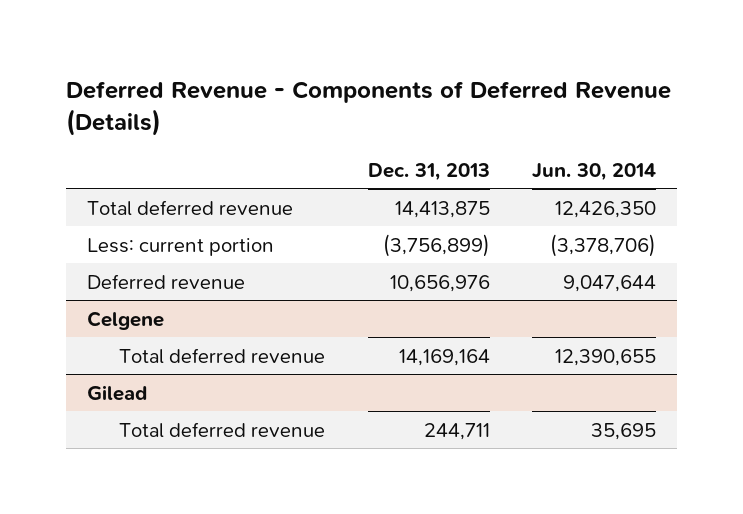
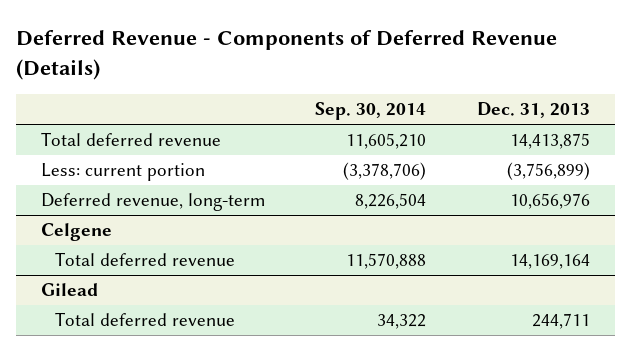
[532,162,657,181] Jun. 30, 2014 -> none
none -> [315,102,427,121] Sep. 30, 2014
[87,273,246,289] Deferred revenue -> [41,193,266,212] Deferred revenue, long-term

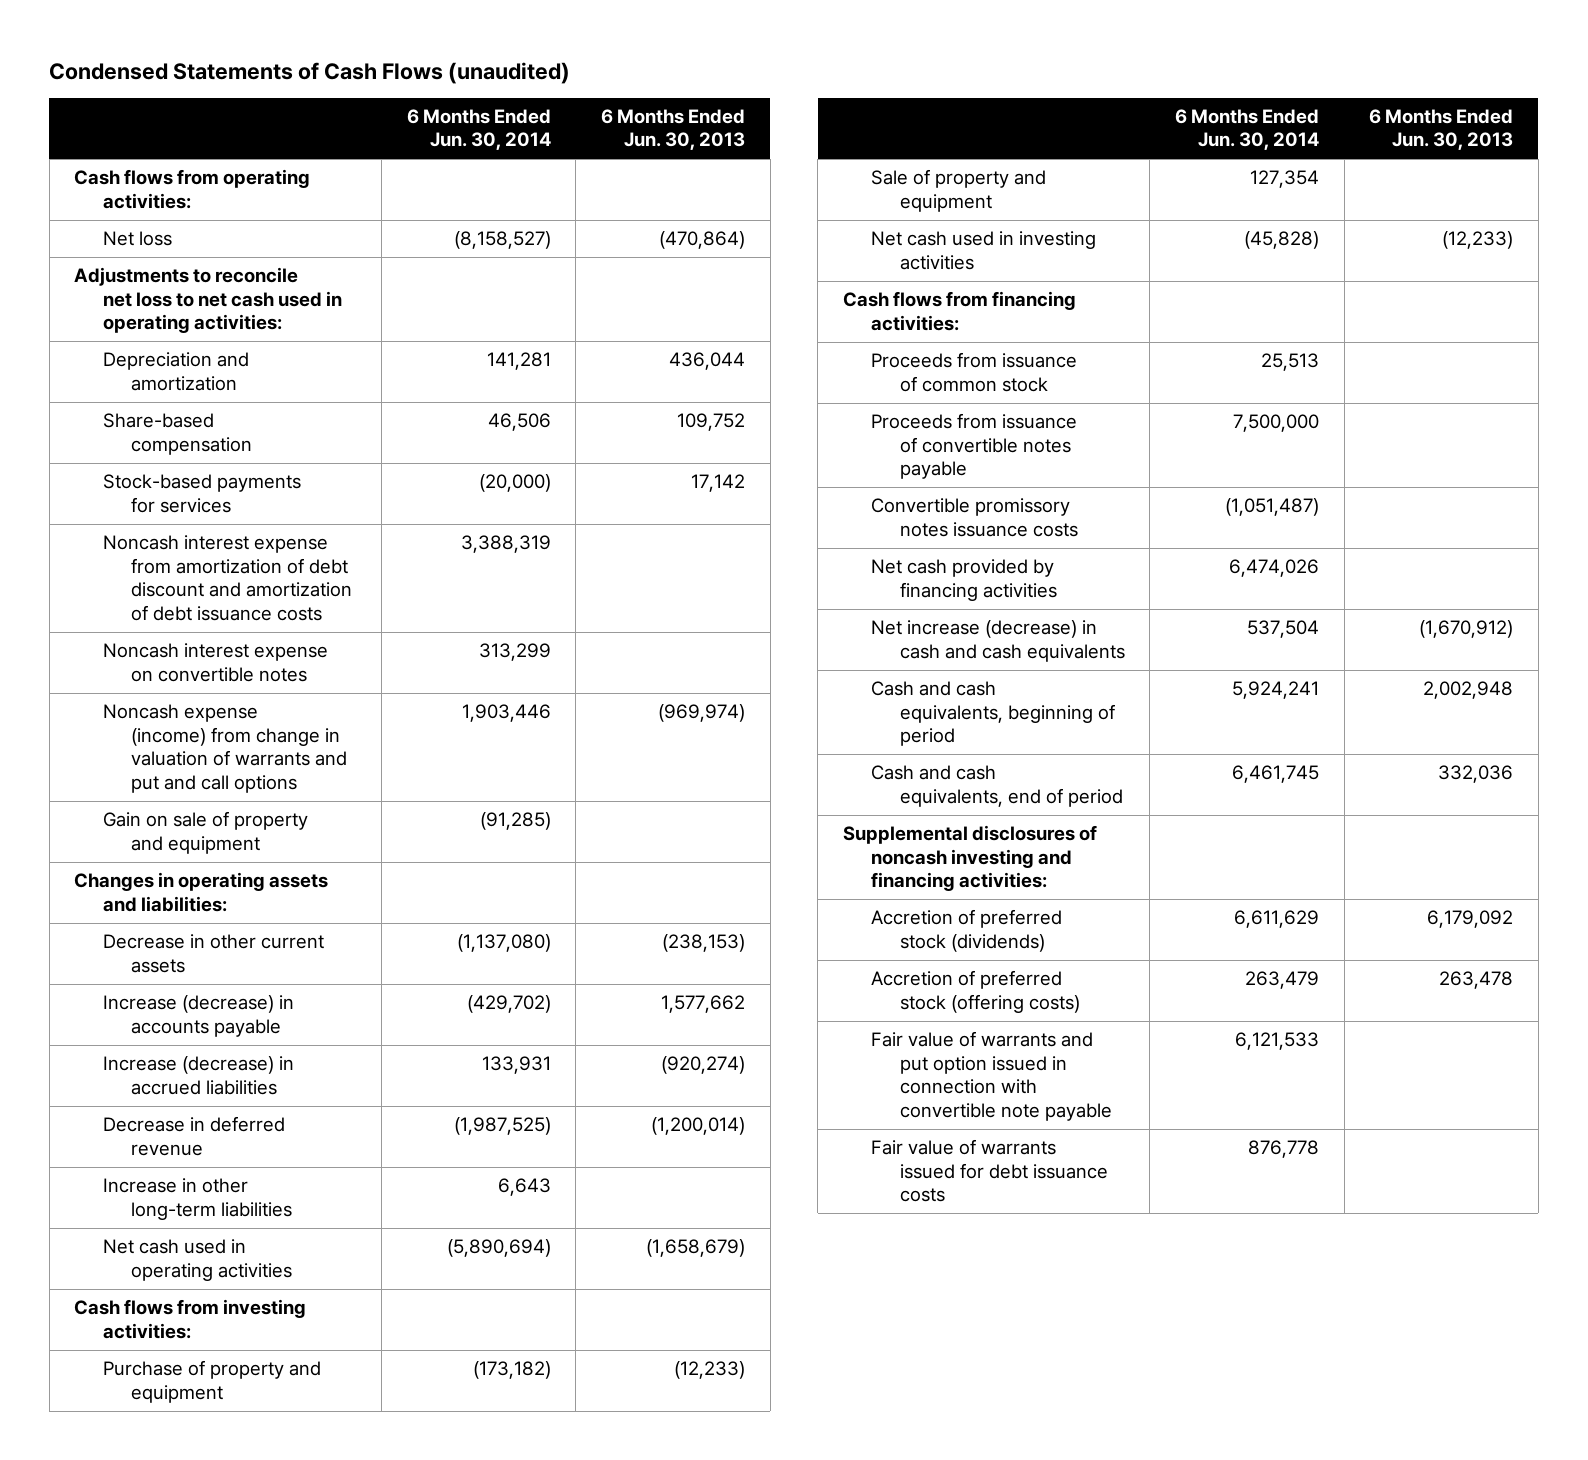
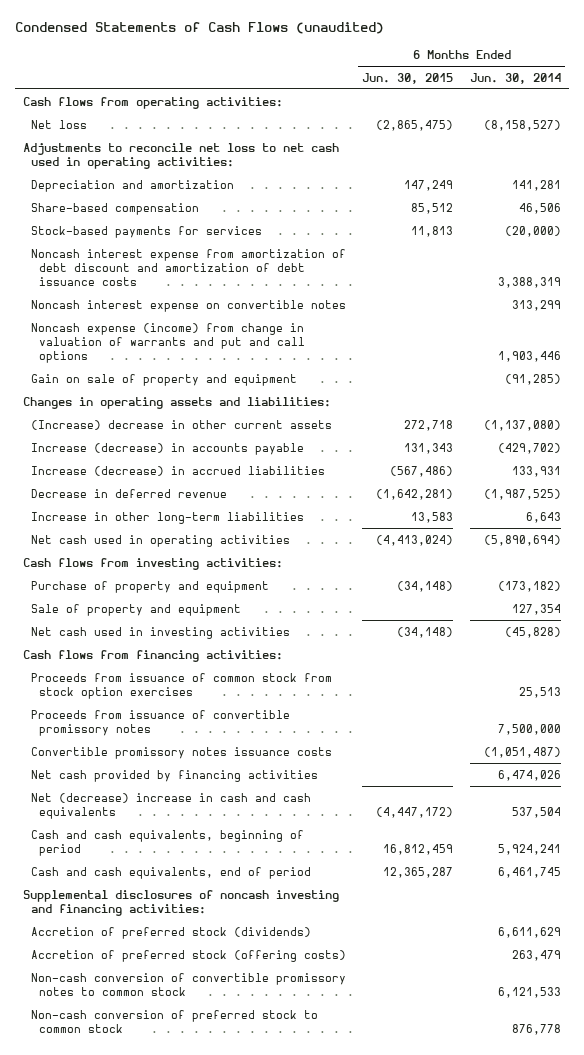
[601,108,746,151] 6 Months Ended Jun. 30, 2013 -> none
none -> [362,72,454,84] Jun. 30, 2015
[102,934,324,973] Decrease in other current assets -> [31,419,333,430] (Increase) decrease in other current assets
[871,352,1078,392] Proceeds from issuance of common stock -> [31,672,333,699] Proceeds from issuance of common stock from stock option exercises
[871,413,1078,480] Proceeds from issuance of convertible notes payable -> [31,709,291,736] Proceeds from issuance of convertible promissory notes
[871,620,1125,662] Net increase (decrease) in cash and cash equivalents -> [31,792,312,819] Net (decrease) increase in cash and cash equivalents
[871,1031,1112,1121] Fair value of warrants and put option issued in connection with convertible note payable -> [31,972,347,996] Non-cash conversion of convertible promissory notes to common stock
[871,1139,1108,1203] Fair value of warrants issued for debt issuance costs -> [31,1009,319,1033] Non-cash conversion of preferred stock to common stock

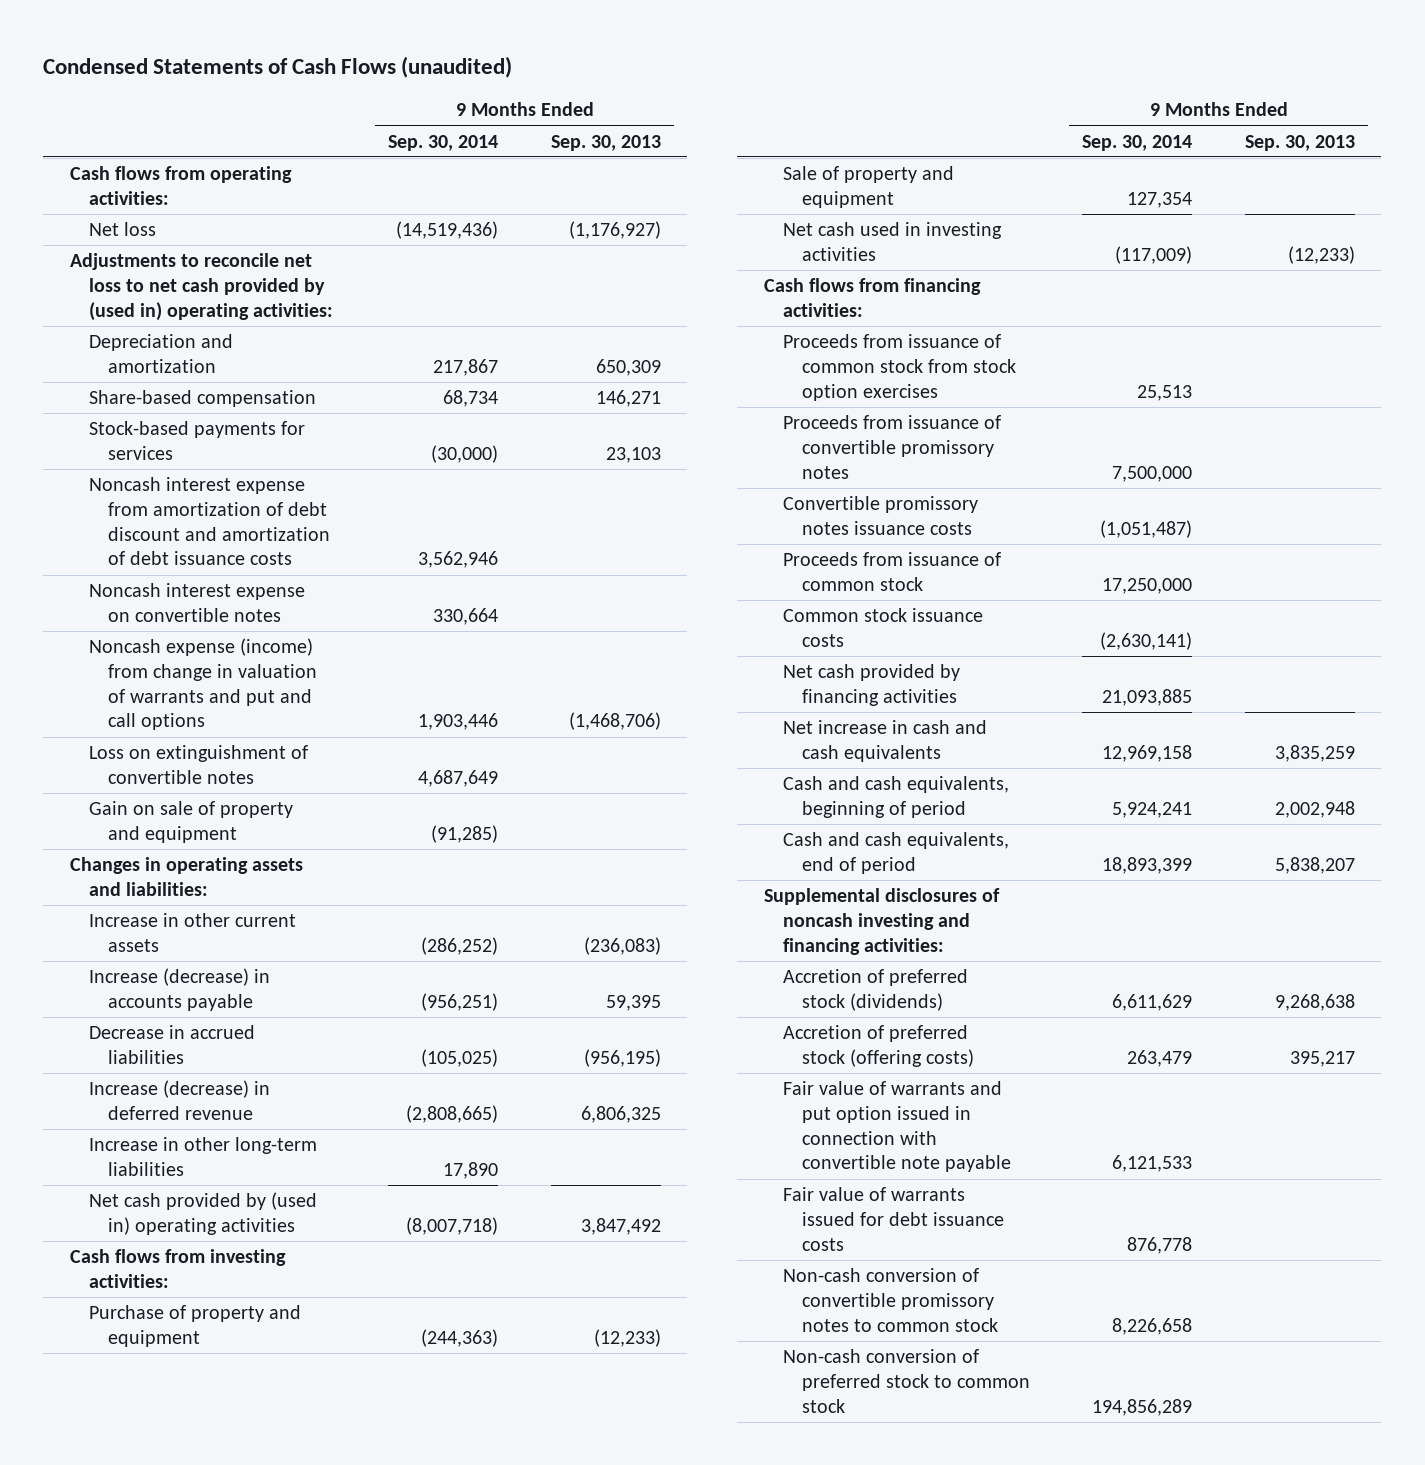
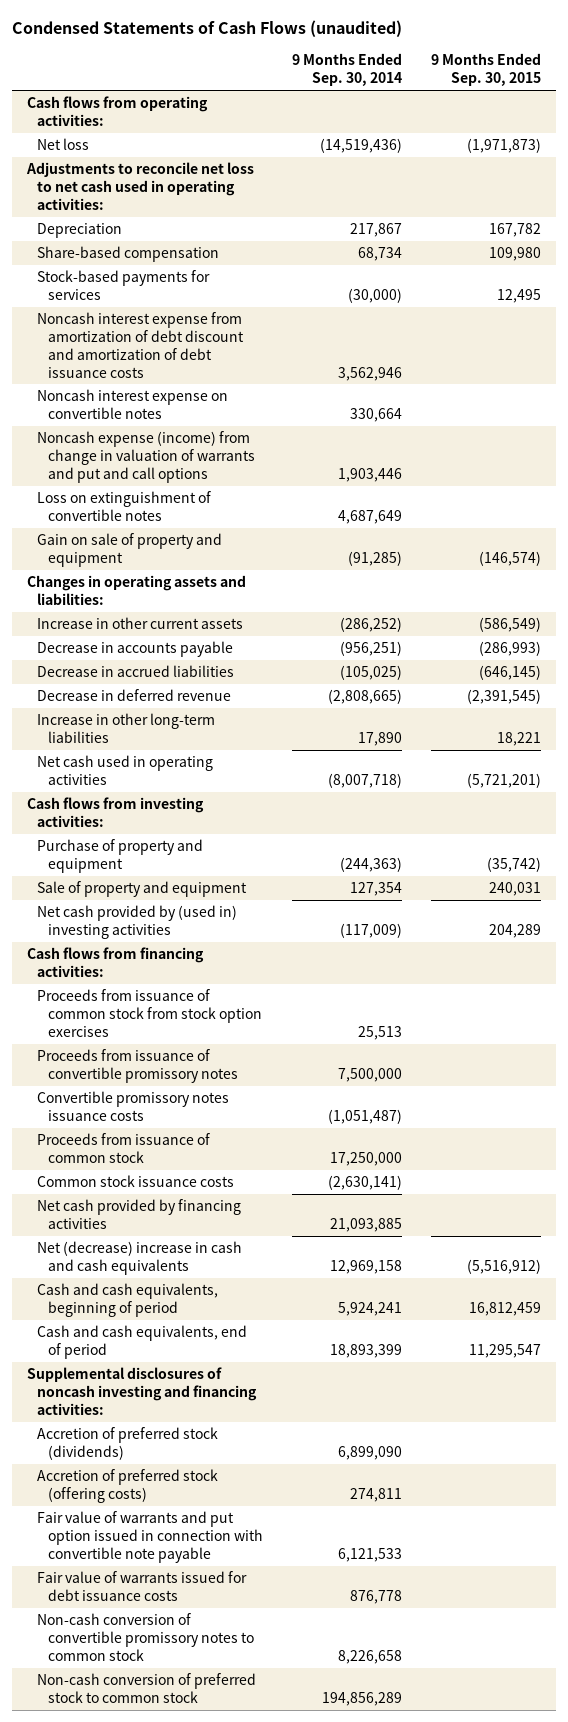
[551,134,662,151] Sep. 30, 2013 -> none
none -> [431,53,542,87] 9 Months Ended Sep. 30, 2015
[69,253,333,321] Adjustments to reconcile net loss to net cash provided by (used in) operating activities: -> [25,162,254,210] Adjustments to reconcile net loss to net cash used in operating activities:
[88,334,233,373] Depreciation and amortization -> [37,223,123,239] Depreciation
[88,968,270,1011] Increase (decrease) in accounts payable -> [37,641,234,658] Decrease in accounts payable
[88,1080,270,1120] Increase (decrease) in deferred revenue -> [37,689,232,702] Decrease in deferred revenue
[88,1192,317,1235] Net cash provided by (used in) operating activities -> [37,755,214,786] Net cash used in operating activities
[782,222,1002,261] Net cash used in investing activities -> [37,905,238,940] Net cash provided by (used in) investing activities
[782,720,987,762] Net increase in cash and cash equivalents -> [37,1241,243,1276] Net (decrease) increase in cash and cash equivalents
[1112,993,1193,1011] 6,611,629 -> [337,1446,402,1461] 6,899,090
[1127,1049,1193,1067] 263,479 -> [349,1488,402,1503] 274,811

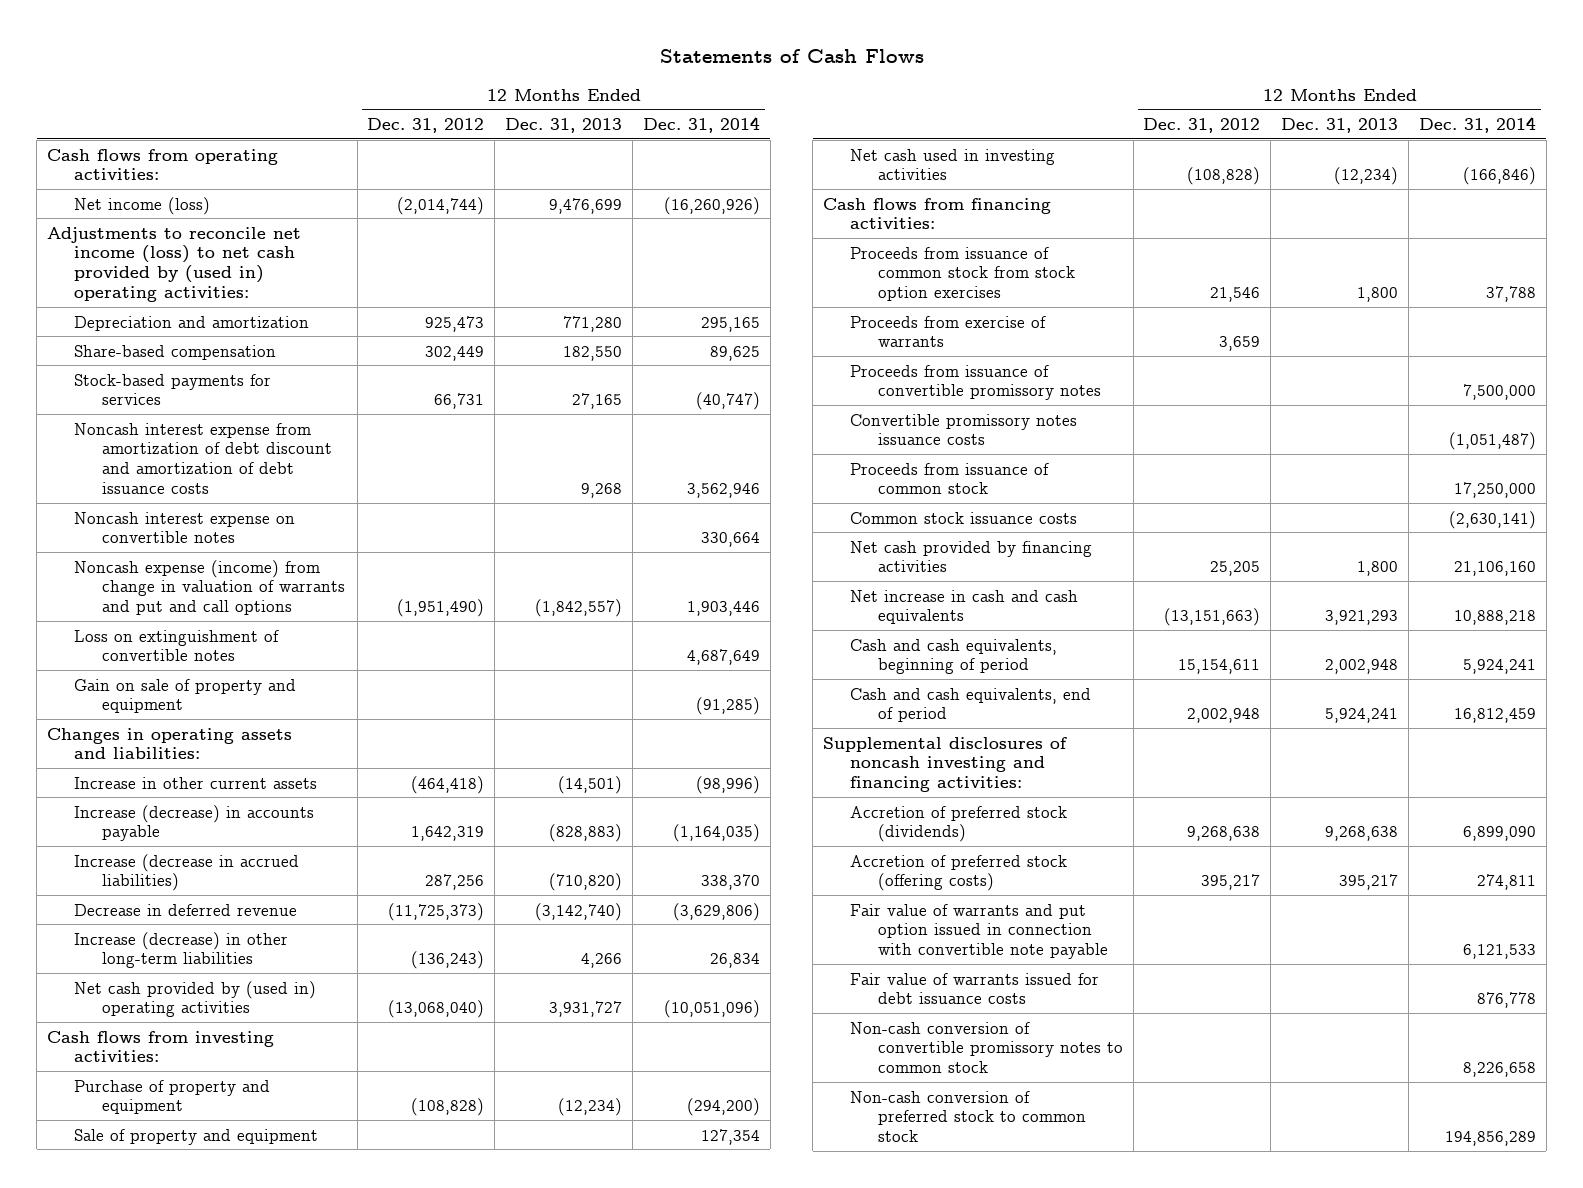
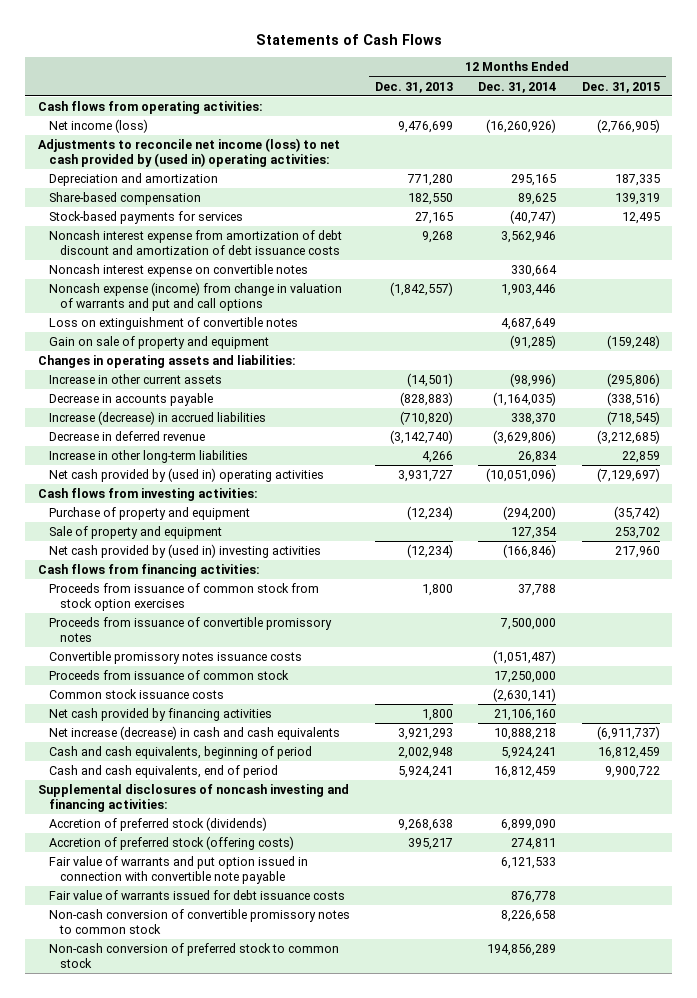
[367,118,485,134] Dec. 31, 2012 -> none
none -> [581,81,660,93] Dec. 31, 2015
[74,804,315,842] Increase (decrease) in accounts payable -> [49,393,214,407] Decrease in accounts payable
[74,853,300,892] Increase (decrease in accrued liabilities) -> [49,411,267,426] Increase (decrease) in accrued liabilities
[74,931,289,969] Increase (decrease) in other long-term liabilities -> [49,450,249,464] Increase in other long-term liabilities
[850,148,1056,181] Net cash used in investing activities -> [49,544,322,559] Net cash provided by (used in) investing activities
[850,315,1047,348] Proceeds from exercise of warrants -> none
[850,589,1079,625] Net increase in cash and cash equivalents -> [49,726,341,741] Net increase (decrease) in cash and cash equivalents

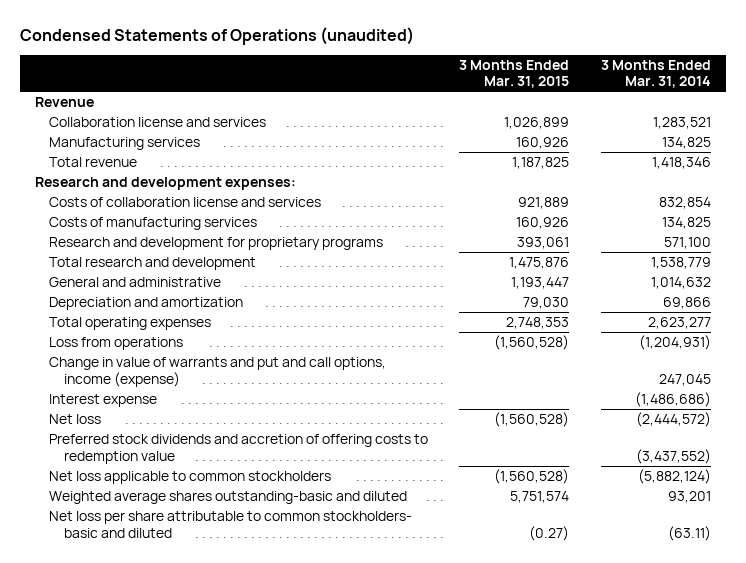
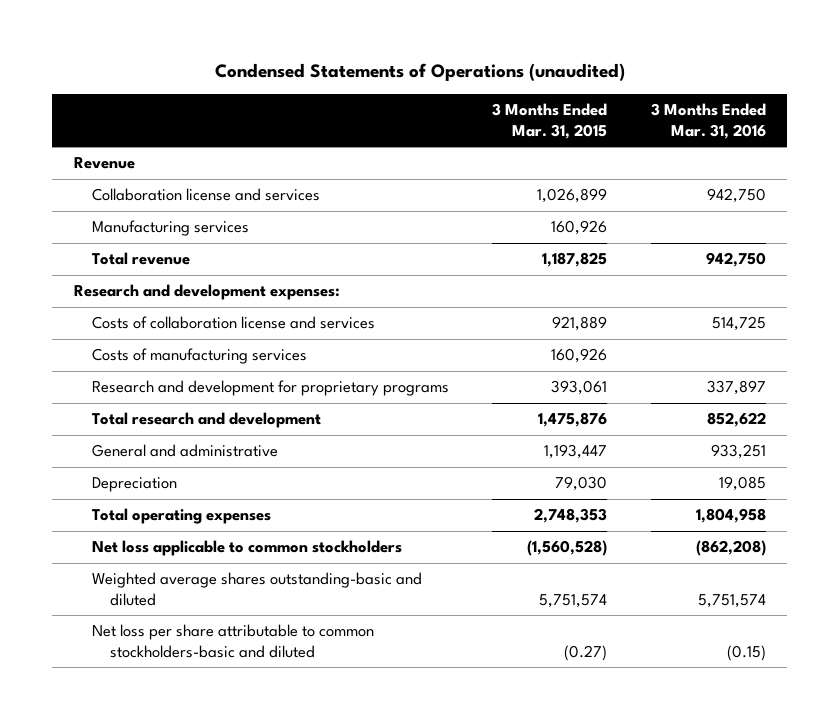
[600,59,711,89] 3 Months Ended Mar. 31, 2014 -> none
none -> [650,102,766,139] 3 Months Ended Mar. 31, 2016
[49,297,244,311] Depreciation and amortization -> [91,477,177,493] Depreciation
[49,337,184,351] Loss from operations -> none
[49,357,387,387] Change in value of warrants and put and call options, income (expense) -> none
[49,394,158,408] Interest expense -> none
[49,414,102,425] Net loss -> none
[49,434,429,464] Preferred stock dividends and accretion of offering costs to redemption value -> none
[49,511,413,538] Net loss per share attributable to common stockholders- basic and diluted -> [91,624,374,659] Net loss per share attributable to common stockholders-basic and diluted

